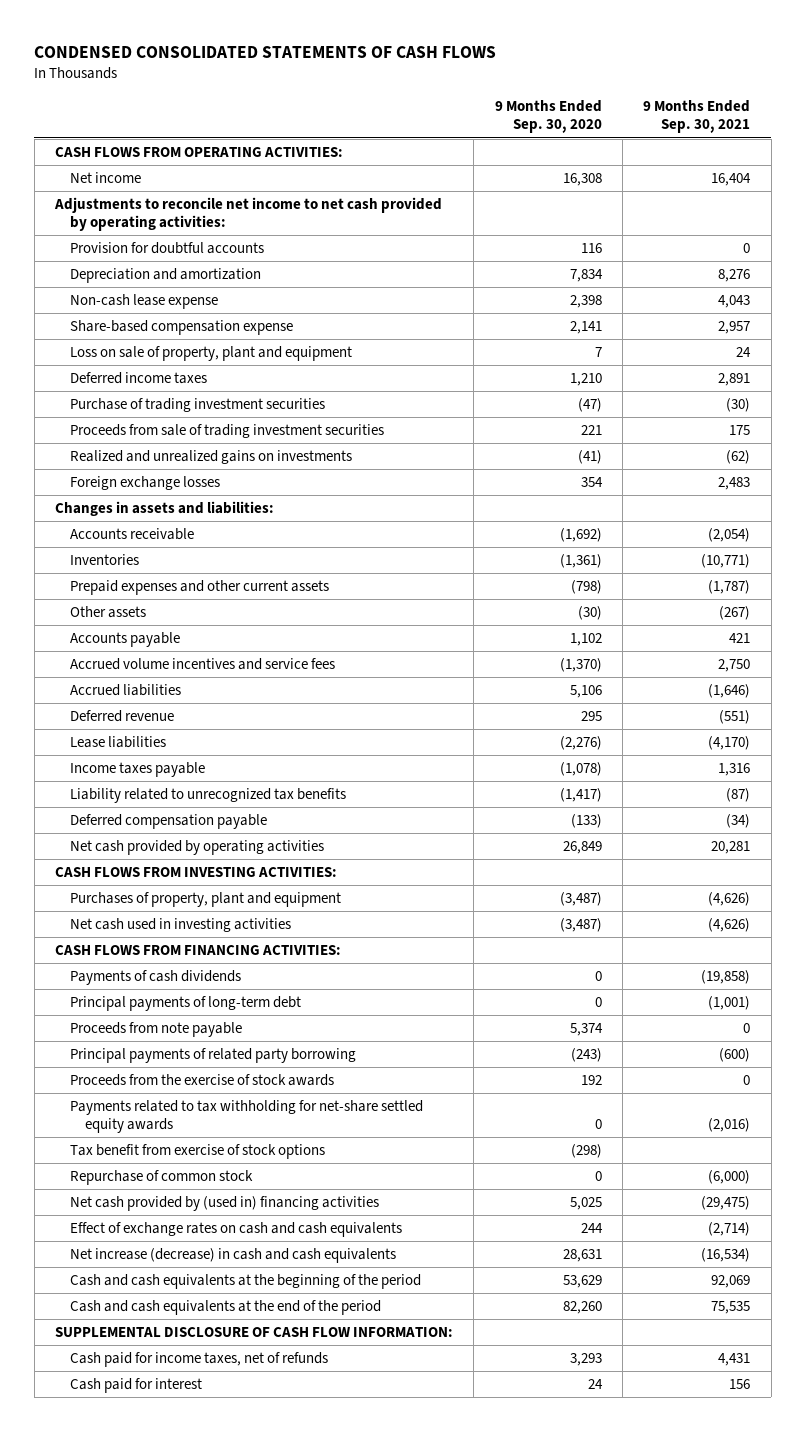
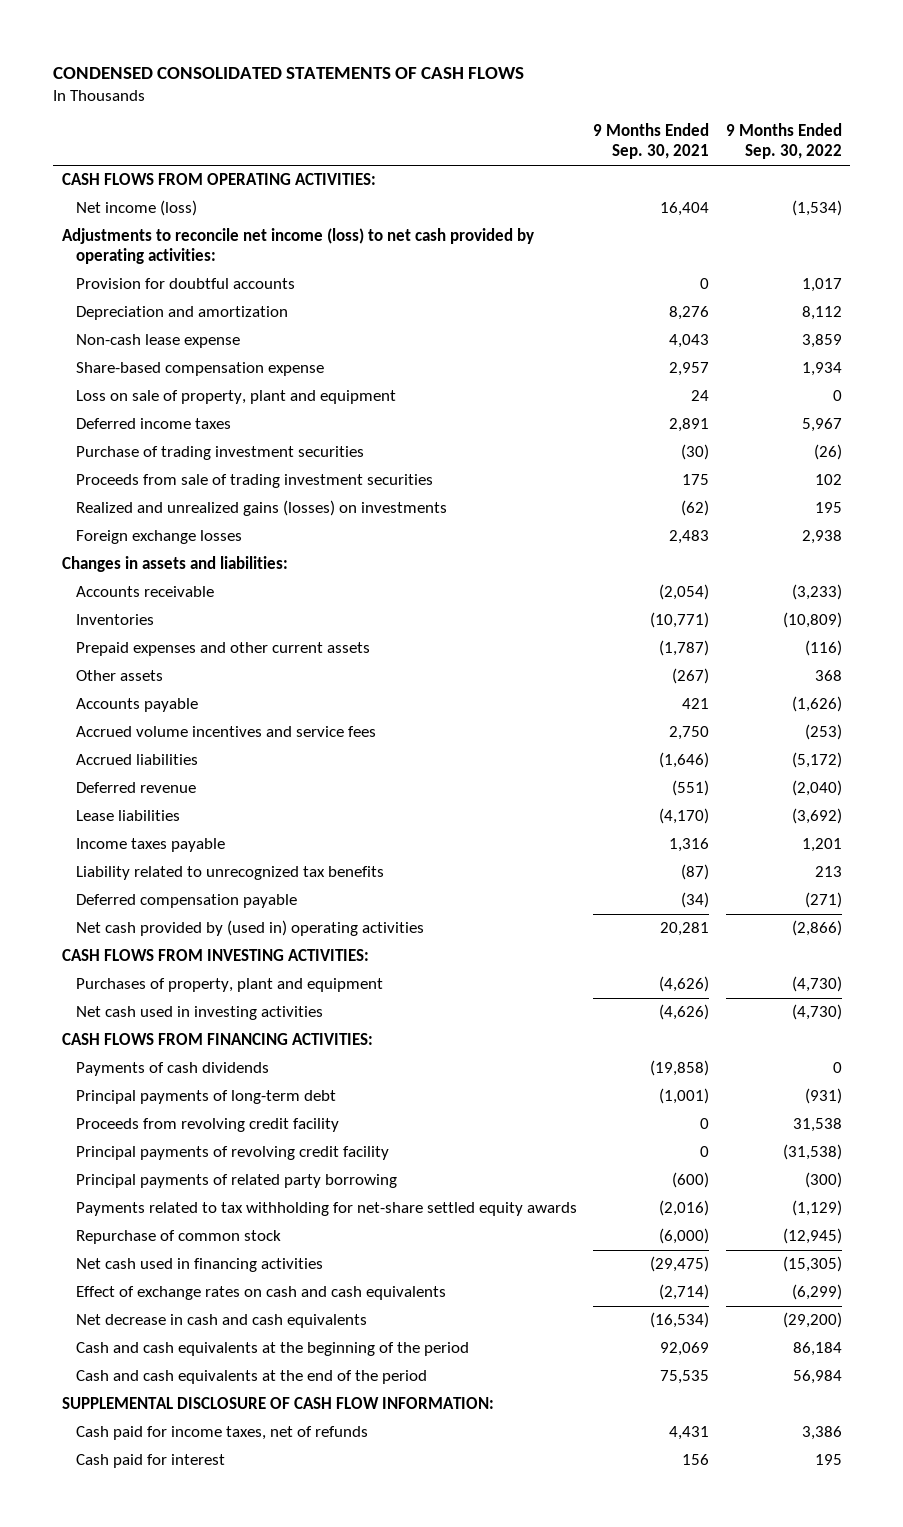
[494,100,602,134] 9 Months Ended Sep. 30, 2020 -> none
none -> [725,123,842,160] 9 Months Ended Sep. 30, 2022
[70,172,142,184] Net income -> [75,200,197,217] Net income (loss)
[54,197,443,232] Adjustments to reconcile net income to net cash provided by operating activities: -> [61,228,534,265] Adjustments to reconcile net income (loss) to net cash provided by operating activities:
[70,450,353,465] Realized and unrealized gains on investments -> [75,500,447,517] Realized and unrealized gains (losses) on investments
[70,840,325,856] Net cash provided by operating activities -> [75,920,424,937] Net cash provided by (used in) operating activities
[70,1022,243,1038] Proceeds from note payable -> none
none -> [75,1118,339,1133] Proceeds from revolving credit facility
none -> [75,1146,389,1161] Principal payments of revolving credit facility
[70,1074,335,1087] Proceeds from the exercise of stock awards -> none
[70,1144,326,1160] Tax benefit from exercise of stock options -> none
[70,1196,380,1212] Net cash provided by (used in) financing activities -> [75,1258,323,1273] Net cash used in financing activities
[70,1248,397,1264] Net increase (decrease) in cash and cash equivalents -> [75,1314,367,1329] Net decrease in cash and cash equivalents

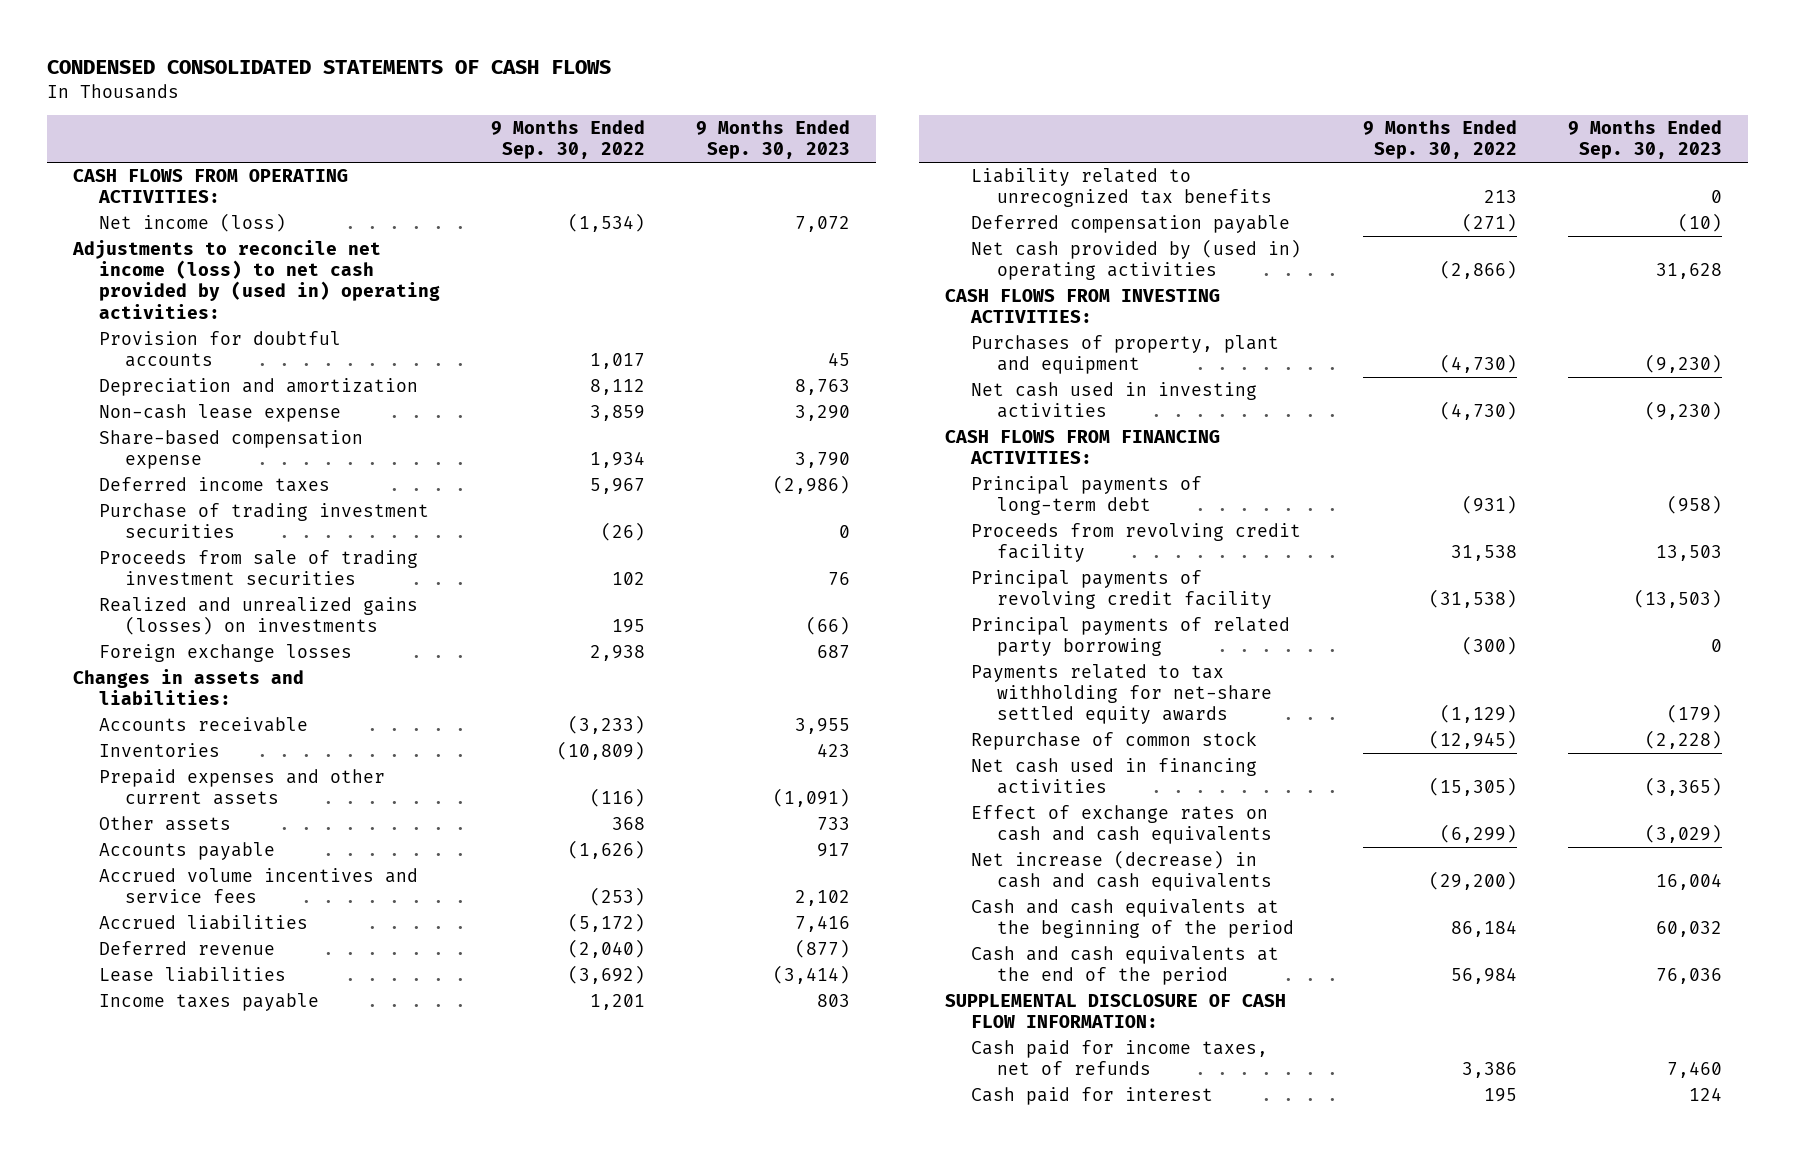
[593,123,710,160] 9 Months Ended Sep. 30, 2021 -> none
none -> [696,120,851,160] 9 Months Ended Sep. 30, 2023
[61,228,534,265] Adjustments to reconcile net income (loss) to net cash provided by operating activities: -> [71,239,441,319] Adjustments to reconcile net income (loss) to net cash provided by (used in) operating activities:
[75,390,396,405] Loss on sale of property, plant and equipment -> none
[75,1062,269,1077] Payments of cash dividends -> none
[75,1314,367,1329] Net decrease in cash and cash equivalents -> [971,849,1273,892] Net increase (decrease) in cash and cash equivalents

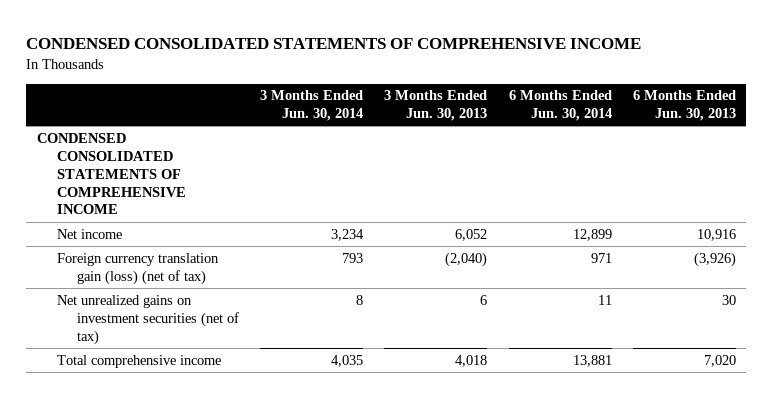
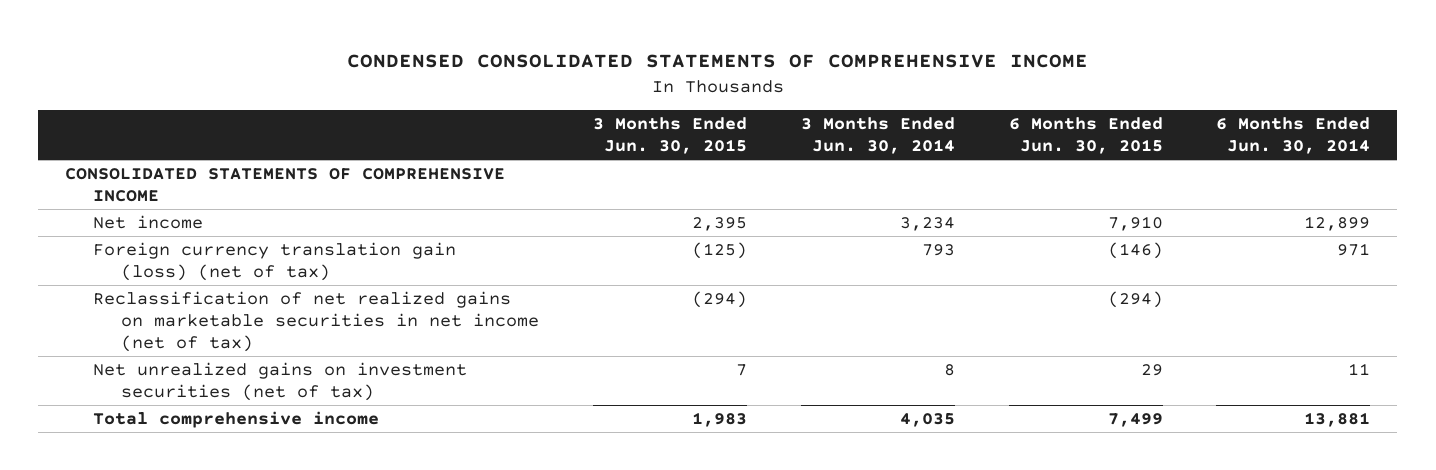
[384,90,488,122] 3 Months Ended Jun. 30, 2013 -> none
[632,90,736,122] 6 Months Ended Jun. 30, 2013 -> none
none -> [593,116,748,154] 3 Months Ended Jun. 30, 2015
none -> [1008,116,1163,154] 6 Months Ended Jun. 30, 2015
[36,132,187,215] CONDENSED CONSOLIDATED STATEMENTS OF COMPREHENSIVE INCOME -> [65,167,506,202] CONSOLIDATED STATEMENTS OF COMPREHENSIVE INCOME
none -> [93,290,540,352] Reclassification of net realized gains on marketable securities in net income (net of tax)

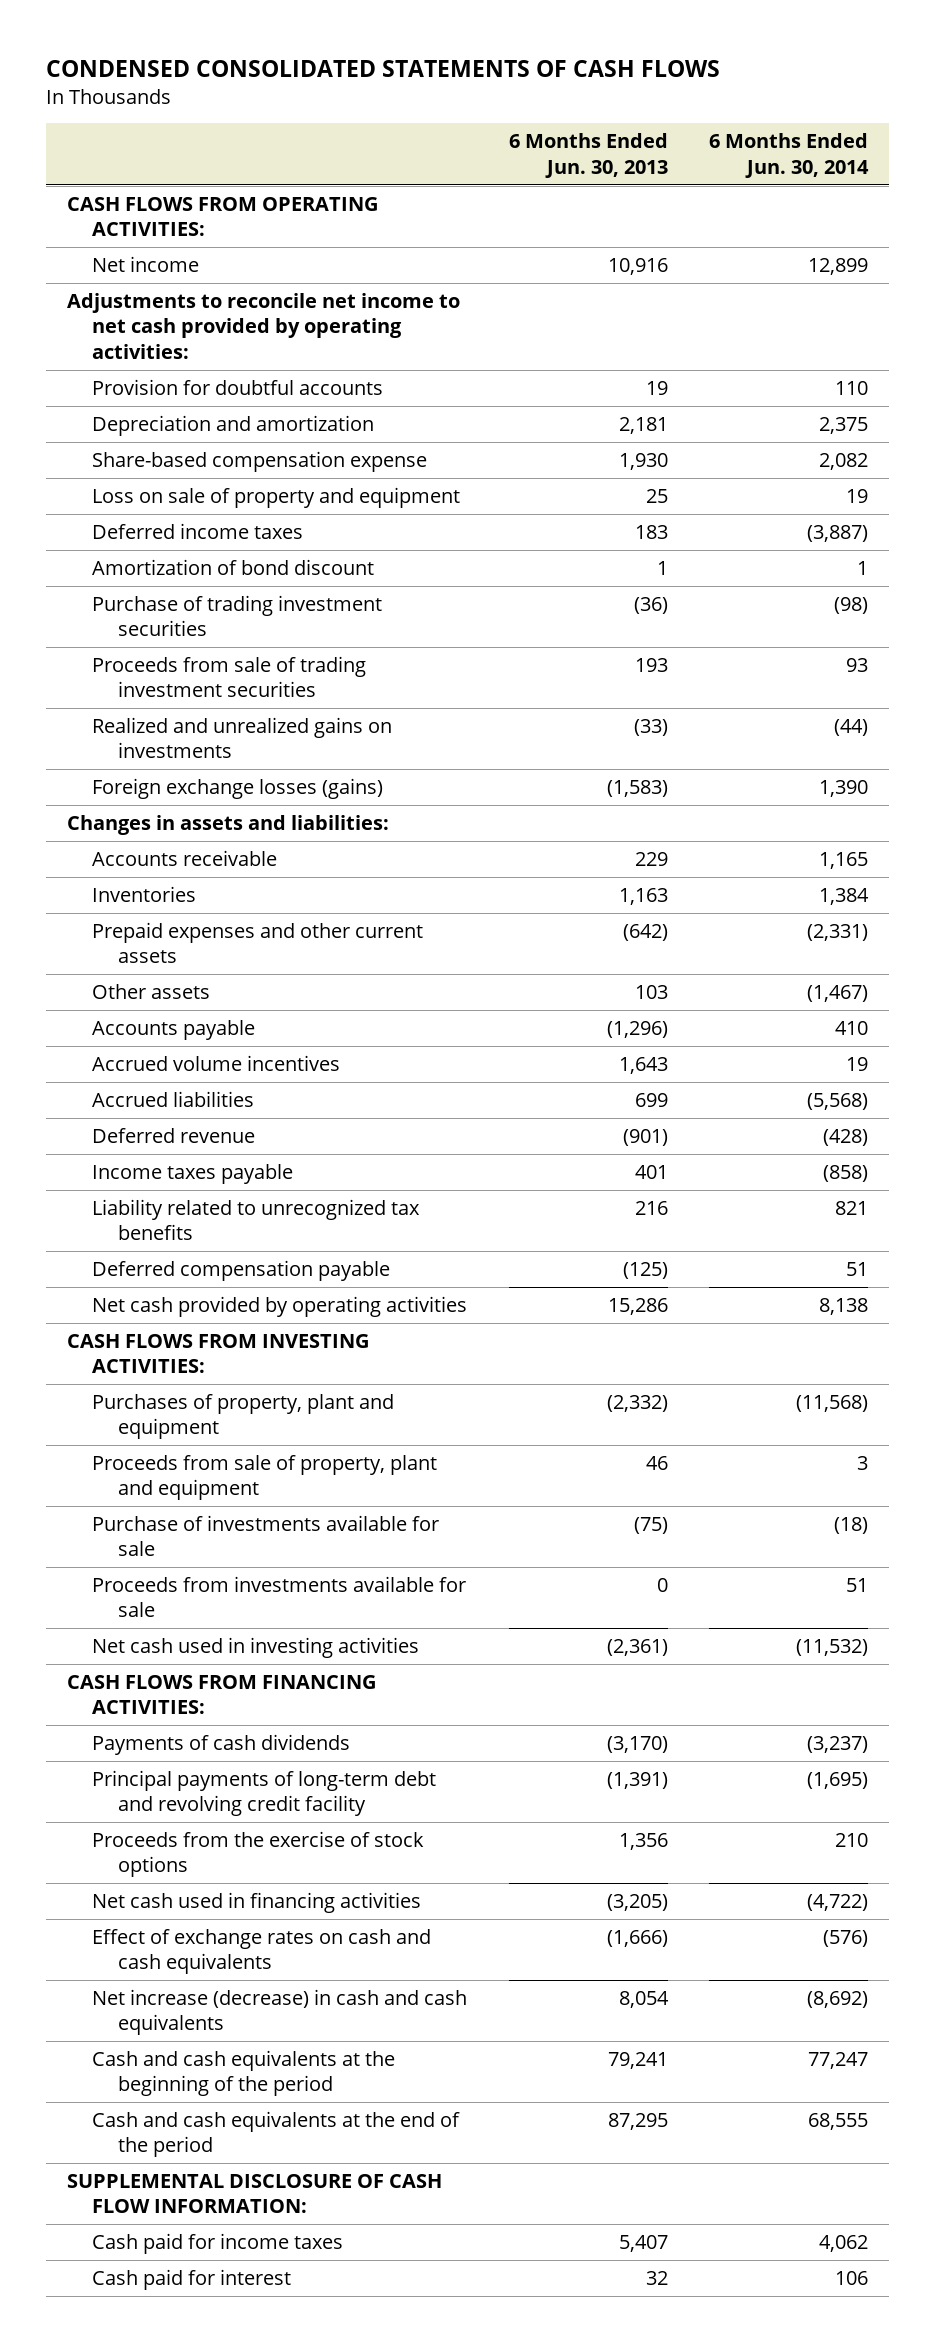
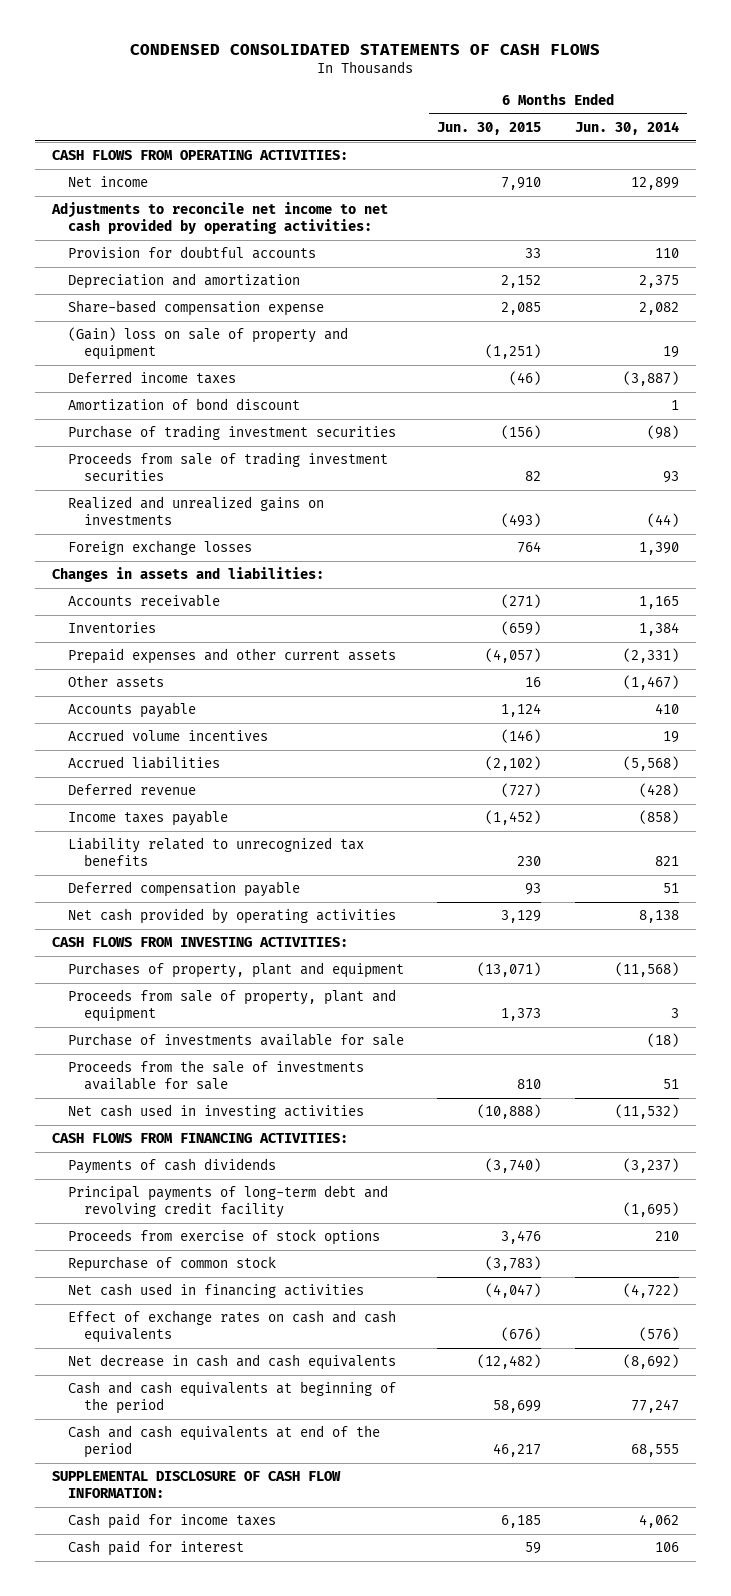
[508,133,668,178] 6 Months Ended Jun. 30, 2013 -> none
none -> [437,121,542,135] Jun. 30, 2015
[92,486,461,508] Loss on sale of property and equipment -> [67,327,348,361] (Gain) loss on sale of property and equipment
[92,777,384,799] Foreign exchange losses (gains) -> [67,540,252,556] Foreign exchange losses
[92,1575,467,1618] Proceeds from investments available for sale -> [67,1060,364,1091] Proceeds from the sale of investments available for sale
[92,1830,425,1878] Proceeds from the exercise of stock options -> [67,1229,380,1246] Proceeds from exercise of stock options
none -> [67,1256,276,1273] Repurchase of common stock
[92,1988,468,2036] Net increase (decrease) in cash and cash equivalents -> [67,1354,396,1371] Net decrease in cash and cash equivalents
[92,2049,396,2097] Cash and cash equivalents at the beginning of the period -> [67,1381,396,1415] Cash and cash equivalents at beginning of the period
[92,2110,461,2158] Cash and cash equivalents at the end of the period -> [67,1425,380,1459] Cash and cash equivalents at end of the period

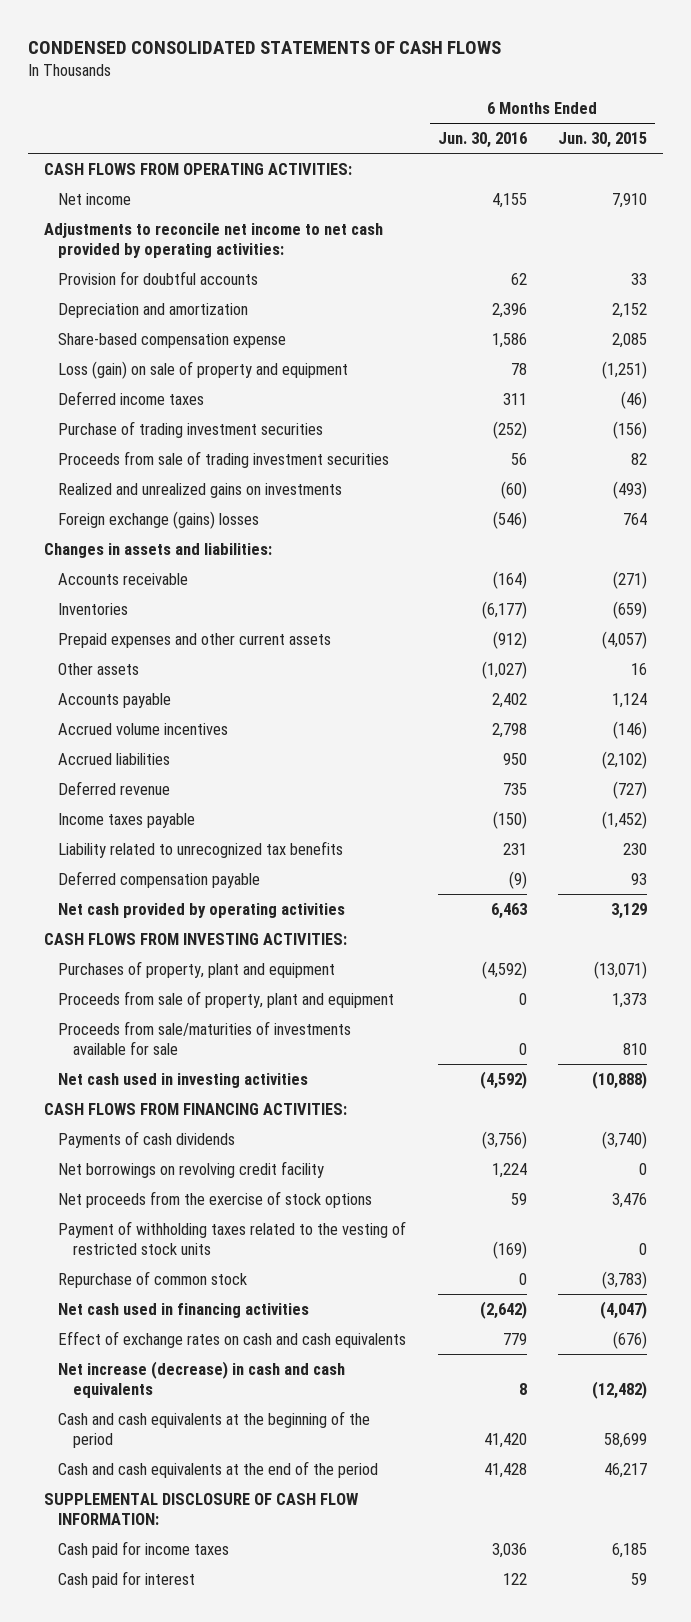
[575,120,680,135] Jun. 30, 2014 -> none
none -> [437,132,527,149] Jun. 30, 2016
[67,327,348,361] (Gain) loss on sale of property and equipment -> [58,360,349,379] Loss (gain) on sale of property and equipment
[67,398,300,412] Amortization of bond discount -> none
[67,540,252,556] Foreign exchange losses -> [58,510,260,529] Foreign exchange (gains) losses
[67,1033,404,1047] Purchase of investments available for sale -> none
[67,1060,364,1091] Proceeds from the sale of investments available for sale -> [58,1020,352,1055] Proceeds from sale/maturities of investments available for sale
[67,1185,388,1219] Principal payments of long-term debt and revolving credit facility -> none
none -> [58,1160,325,1178] Net borrowings on revolving credit facility
[67,1229,380,1246] Proceeds from exercise of stock options -> [58,1190,373,1208] Net proceeds from the exercise of stock options
none -> [58,1220,407,1255] Payment of withholding taxes related to the vesting of restricted stock units
[67,1354,396,1371] Net decrease in cash and cash equivalents -> [58,1360,346,1398] Net increase (decrease) in cash and cash equivalents
[67,1381,396,1415] Cash and cash equivalents at beginning of the period -> [58,1410,371,1448] Cash and cash equivalents at the beginning of the period
[67,1425,380,1459] Cash and cash equivalents at end of the period -> [58,1460,379,1478] Cash and cash equivalents at the end of the period

